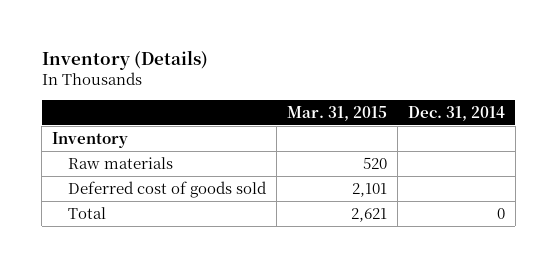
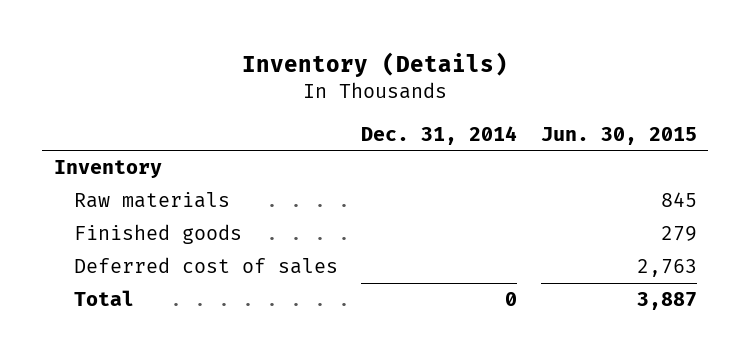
[286,105,387,121] Mar. 31, 2015 -> none
none -> [540,126,697,145] Jun. 30, 2015
none -> [74,224,243,245] Finished goods
[67,181,267,199] Deferred cost of goods sold -> [74,257,339,275] Deferred cost of sales

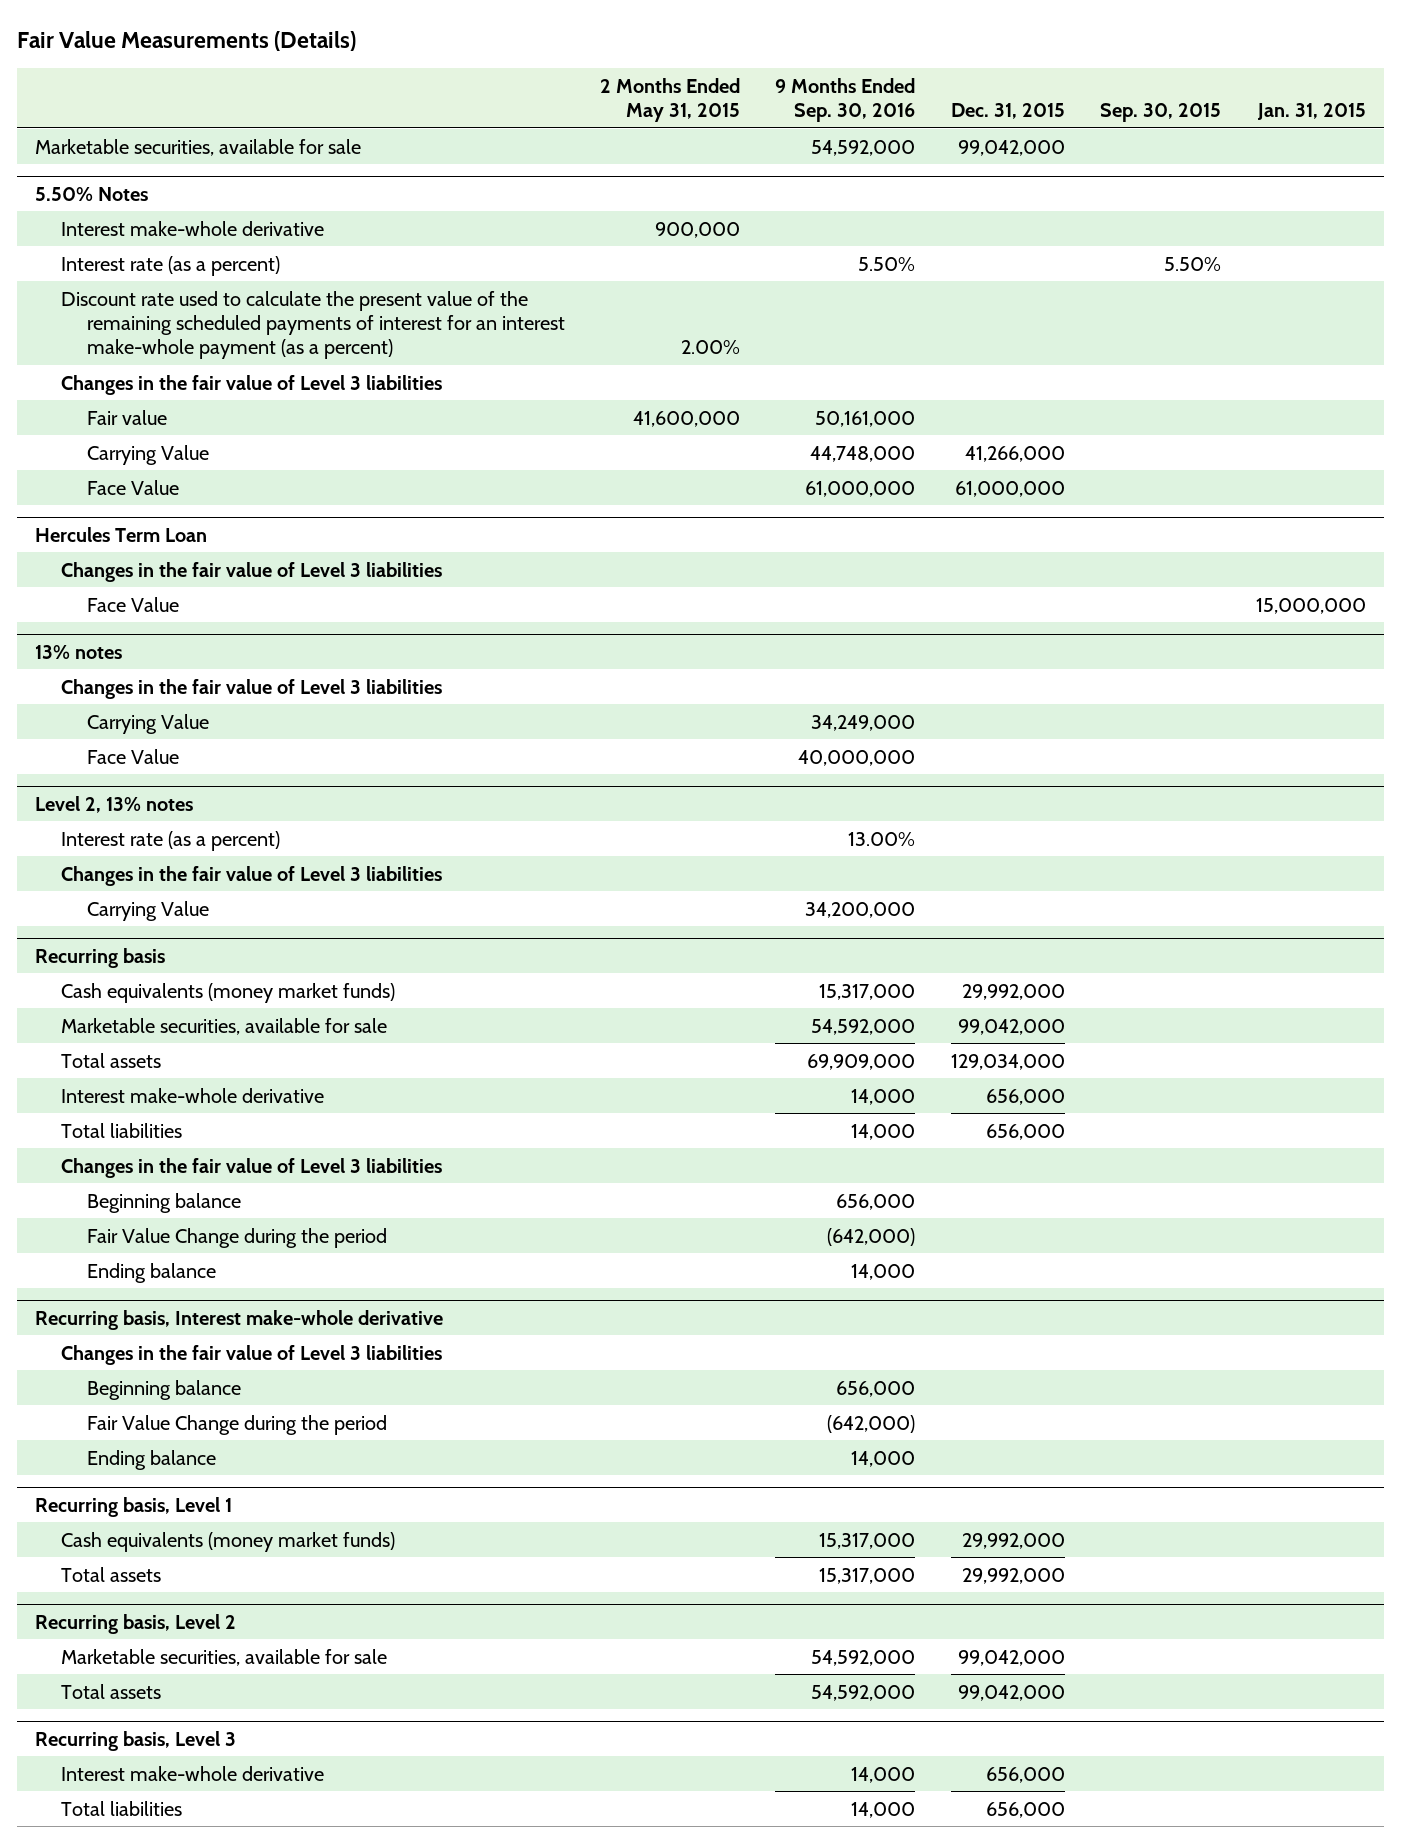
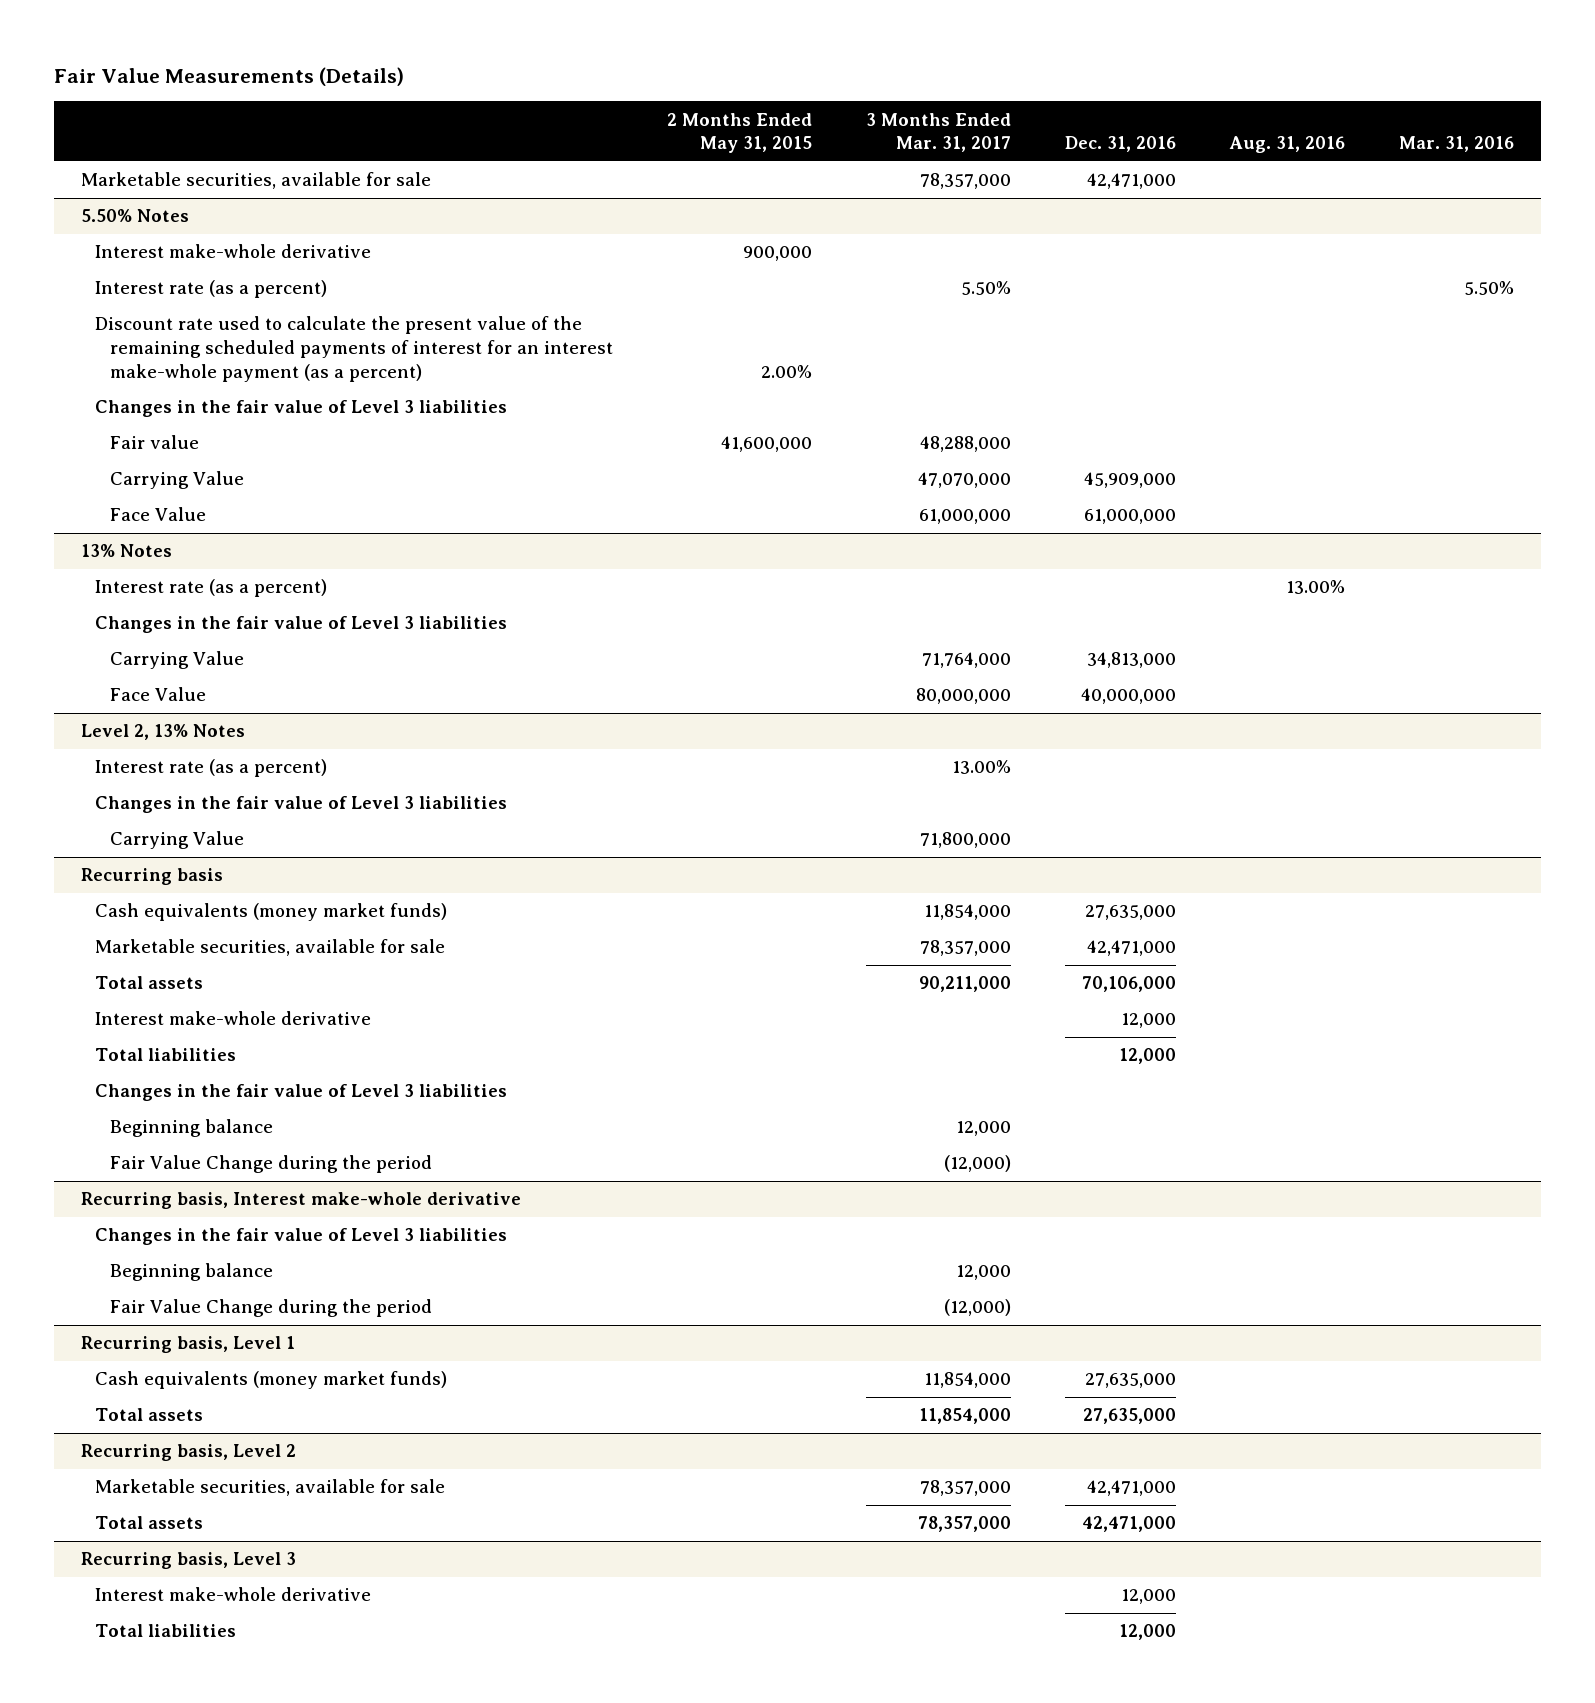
[775,77,916,123] 9 Months Ended Sep. 30, 2016 -> none
[950,103,1065,120] Dec. 31, 2015 -> none
[1099,103,1221,123] Sep. 30, 2015 -> none
[1257,103,1367,121] Jan. 31, 2015 -> none
none -> [865,112,1011,153] 3 Months Ended Mar. 31, 2017
none -> [1064,136,1176,153] Dec. 31, 2016
none -> [1228,136,1345,154] Aug. 31, 2016
none -> [1398,136,1514,153] Mar. 31, 2016
[34,526,207,542] Hercules Term Loan -> none
[60,561,442,582] Changes in the fair value of Level 3 liabilities -> none
[86,596,179,612] Face Value -> none
[34,644,122,659] 13% notes -> [81,544,173,558] 13% Notes
none -> [95,579,328,598] Interest rate (as a percent)
[34,795,193,813] Level 2, 13% notes -> [81,724,246,741] Level 2, 13% Notes
[86,1262,216,1283] Ending balance -> none
[86,1449,216,1470] Ending balance -> none

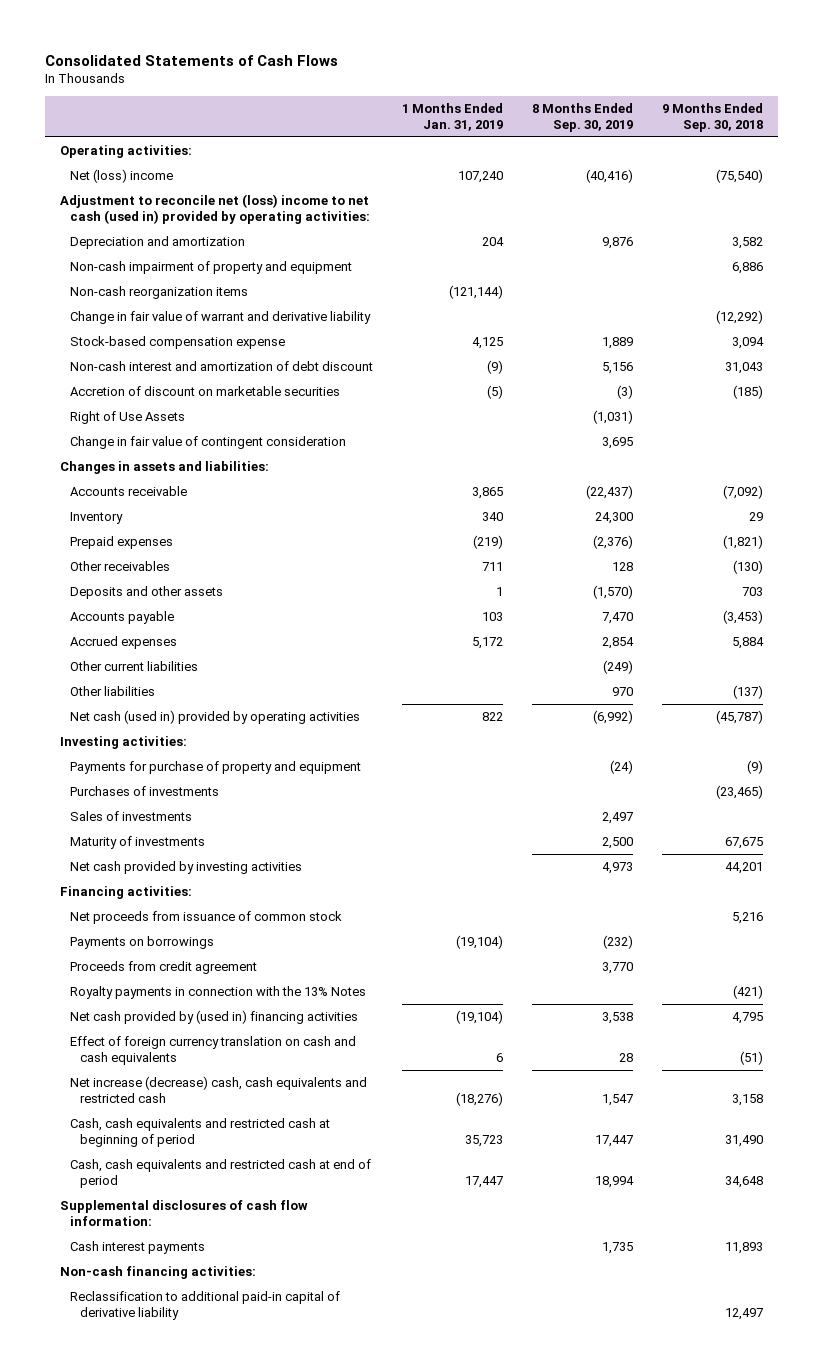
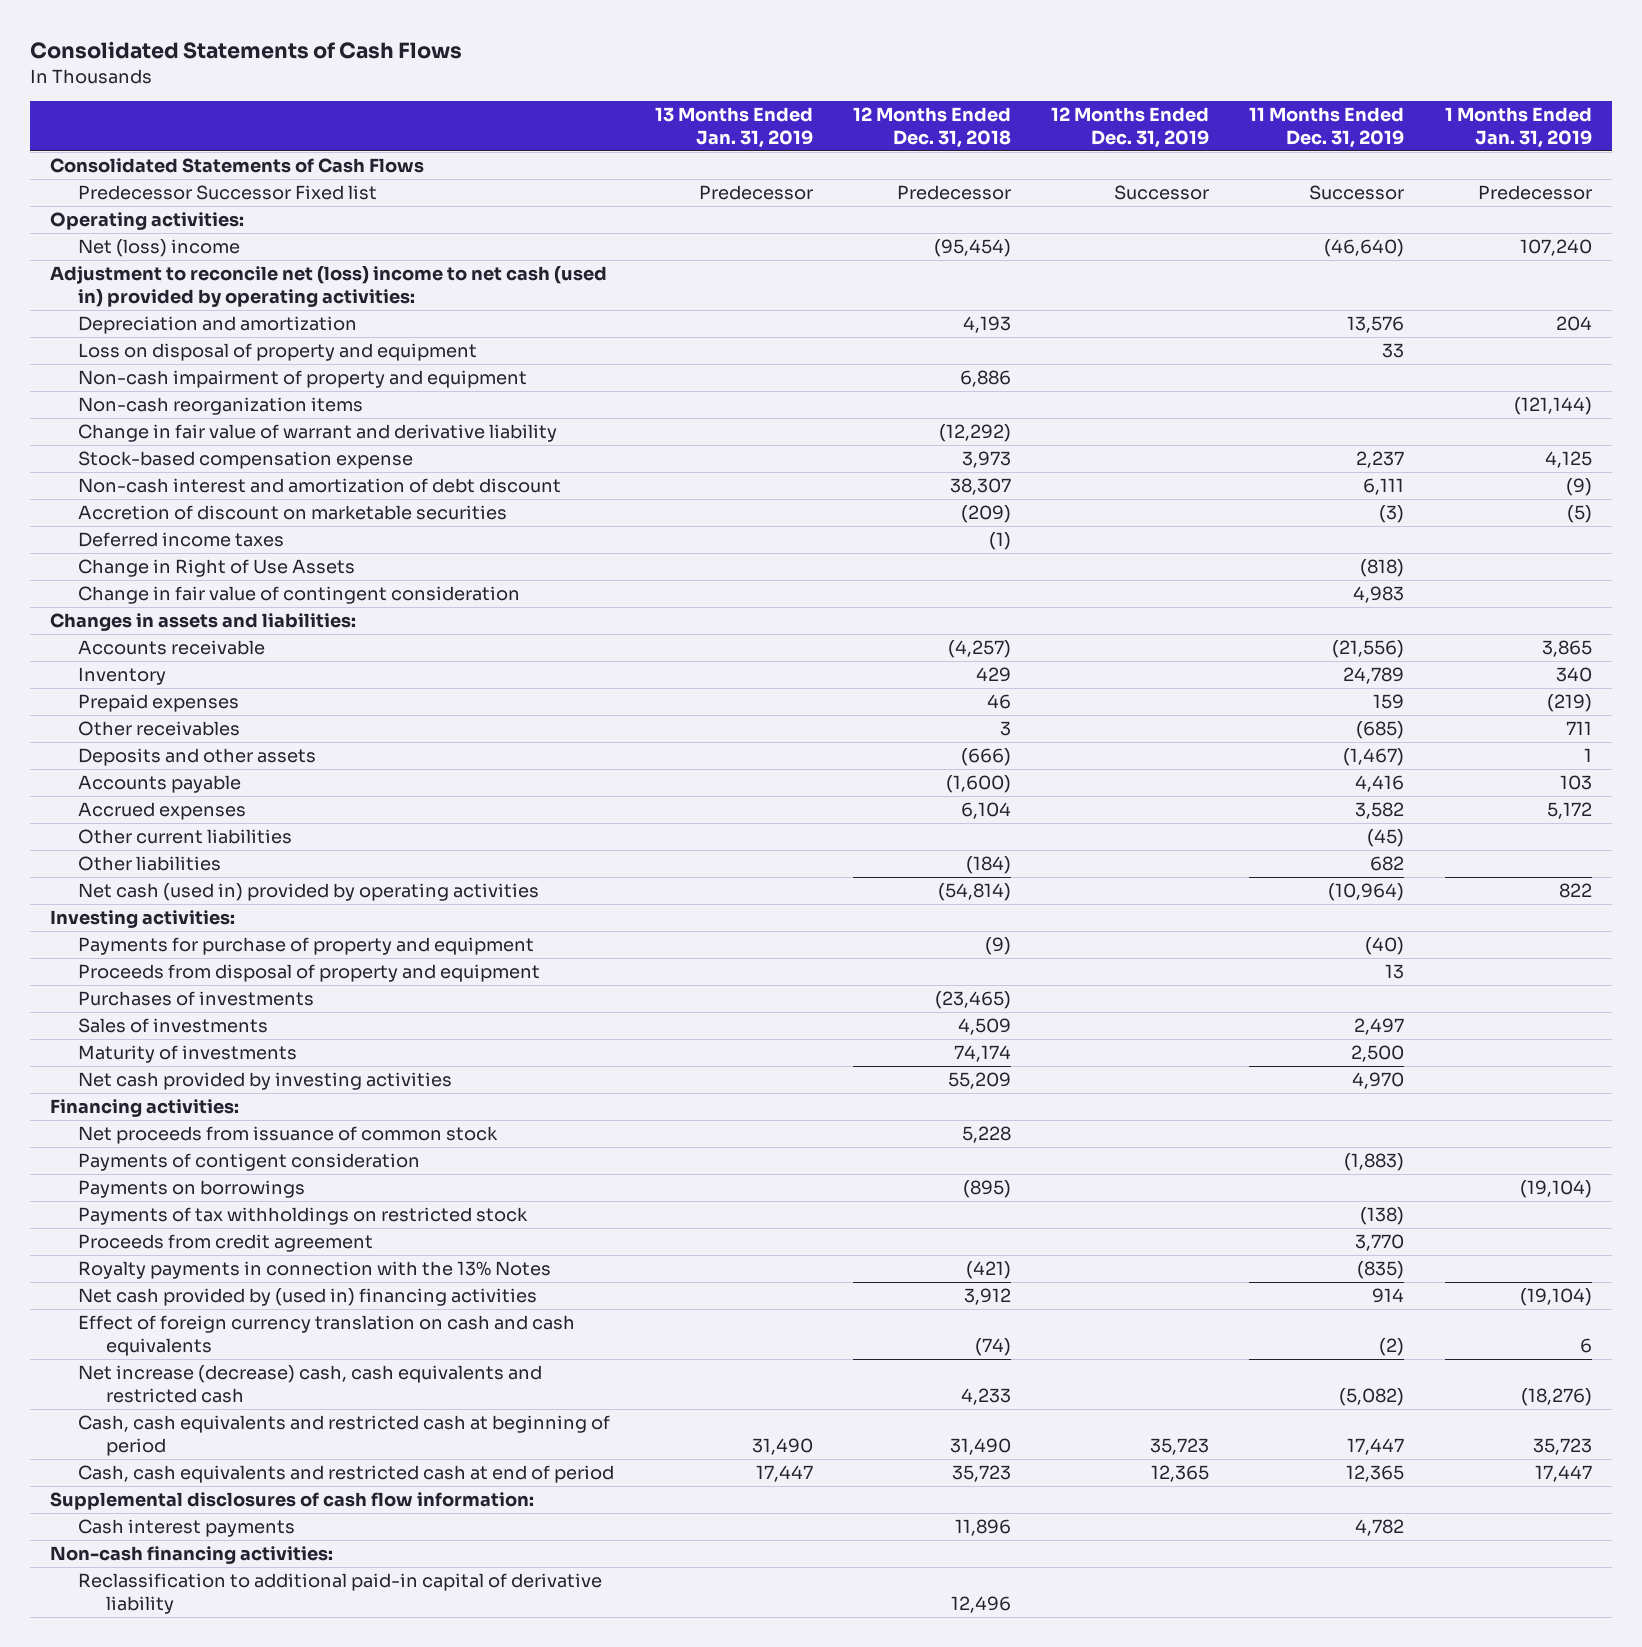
[532,102,634,132] 8 Months Ended Sep. 30, 2019 -> none
[662,102,764,132] 9 Months Ended Sep. 30, 2018 -> none
none -> [654,107,813,148] 13 Months Ended Jan. 31, 2019
none -> [852,107,1011,148] 12 Months Ended Dec. 31, 2018
none -> [1051,107,1210,148] 12 Months Ended Dec. 31, 2019
none -> [1249,107,1405,148] 11 Months Ended Dec. 31, 2019
none -> [50,158,425,174] Consolidated Statements of Cash Flows
none -> [78,185,378,201] Predecessor Successor Fixed list
none -> [78,343,478,362] Loss on disposal of property and equipment
none -> [78,532,285,548] Deferred income taxes
[70,410,186,424] Right of Use Assets -> [78,559,356,578] Change in Right of Use Assets
none -> [78,964,541,983] Proceeds from disposal of property and equipment
none -> [78,1153,421,1172] Payments of contigent consideration
none -> [78,1207,529,1226] Payments of tax withholdings on restricted stock

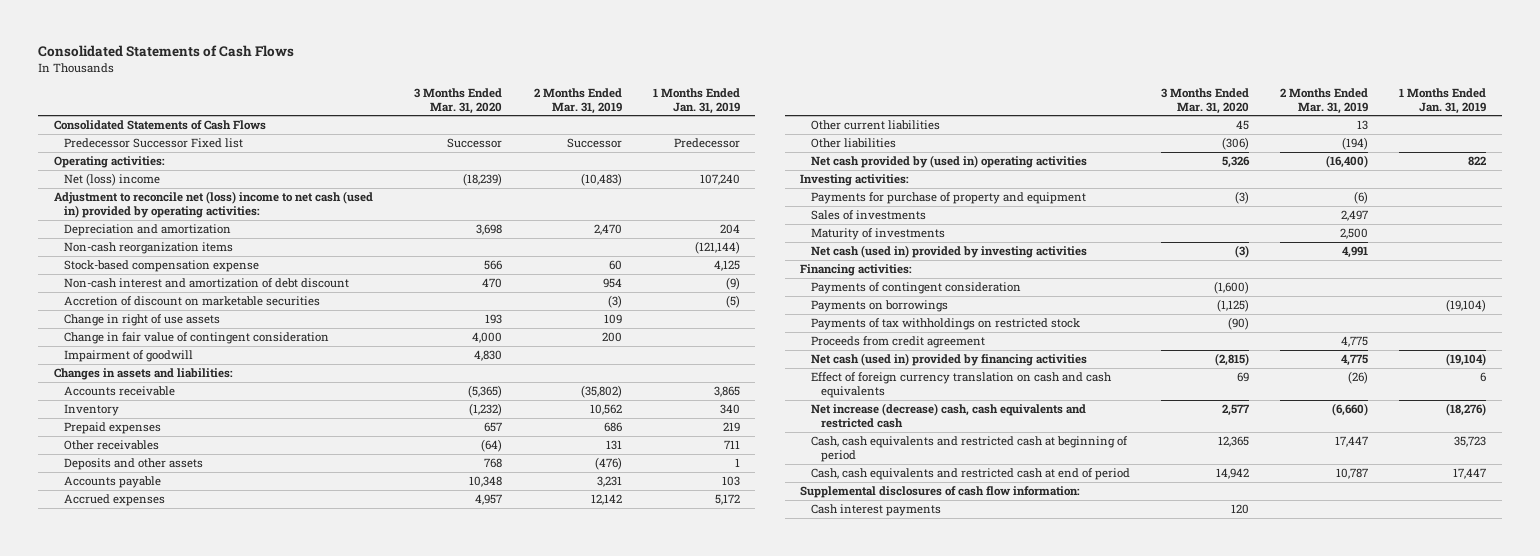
[654,107,813,148] 13 Months Ended Jan. 31, 2019 -> none
[852,107,1011,148] 12 Months Ended Dec. 31, 2018 -> none
[1051,107,1210,148] 12 Months Ended Dec. 31, 2019 -> none
[1249,107,1405,148] 11 Months Ended Dec. 31, 2019 -> none
none -> [414,87,503,114] 3 Months Ended Mar. 31, 2020
none -> [533,87,622,114] 2 Months Ended Mar. 31, 2019
[78,343,478,362] Loss on disposal of property and equipment -> none
[78,370,528,389] Non-cash impairment of property and equipment -> none
[78,424,558,443] Change in fair value of warrant and derivative liability -> none
[78,532,285,548] Deferred income taxes -> none
[78,559,356,578] Change in Right of Use Assets -> [64,314,221,327] Change in right of use assets
none -> [64,350,194,363] Impairment of goodwill
[1546,694,1592,713] (219) -> [722,422,740,433] 219
[78,883,540,902] Net cash (used in) provided by operating activities -> [810,155,1087,169] Net cash provided by (used in) operating activities
[78,964,541,983] Proceeds from disposal of property and equipment -> none
[78,991,315,1007] Purchases of investments -> none
[78,1072,453,1091] Net cash provided by investing activities -> [810,245,1087,259] Net cash (used in) provided by investing activities
[78,1126,499,1145] Net proceeds from issuance of common stock -> none
[78,1153,421,1172] Payments of contigent consideration -> [810,282,1021,295] Payments of contingent consideration
[78,1261,552,1280] Royalty payments in connection with the 13% Notes -> none
[78,1288,538,1307] Net cash provided by (used in) financing activities -> [810,353,1087,367] Net cash (used in) provided by financing activities
[50,1546,334,1565] Non-cash financing activities: -> none
[78,1573,603,1615] Reclassification to additional paid-in capital of derivative liability -> none

